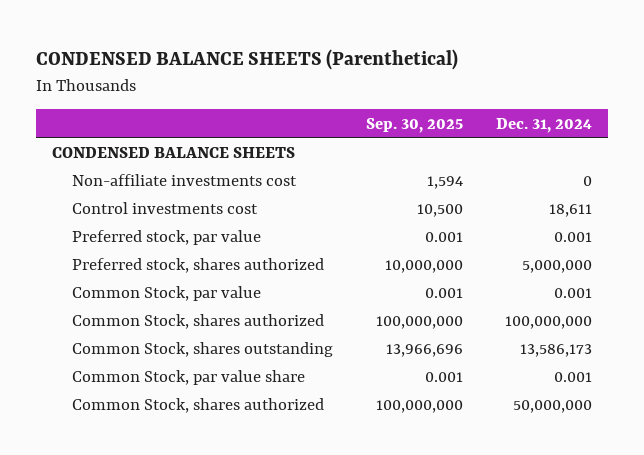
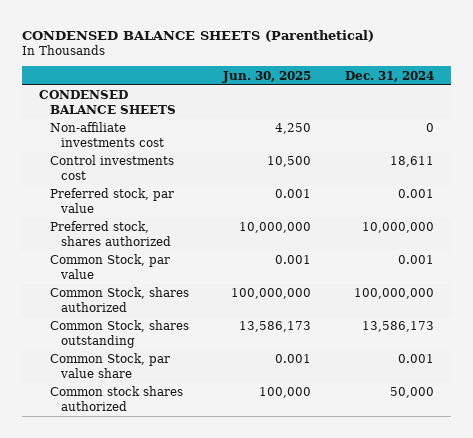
[365,117,463,133] Sep. 30, 2025 -> none
none -> [221,70,311,83] Jun. 30, 2025
[521,260,592,274] 5,000,000 -> [361,222,434,234] 10,000,000
[72,398,325,414] Common Stock, shares authorized -> [50,386,184,411] Common stock shares authorized
[512,400,592,414] 50,000,000 -> [389,387,434,399] 50,000

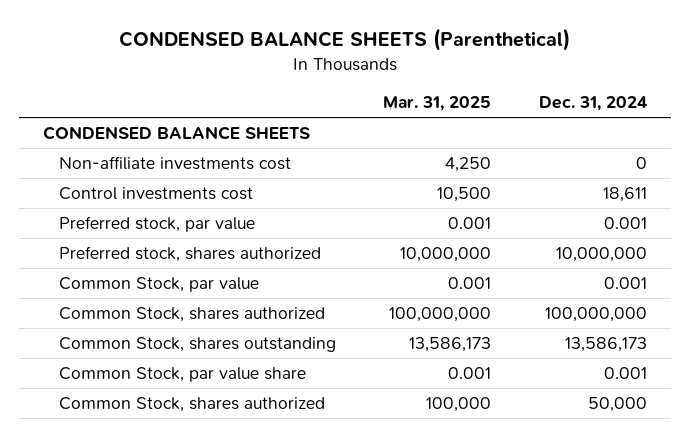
[221,70,311,83] Jun. 30, 2025 -> none
none -> [383,95,492,111] Mar. 31, 2025
[50,386,184,411] Common stock shares authorized -> [58,396,325,412] Common Stock, shares authorized

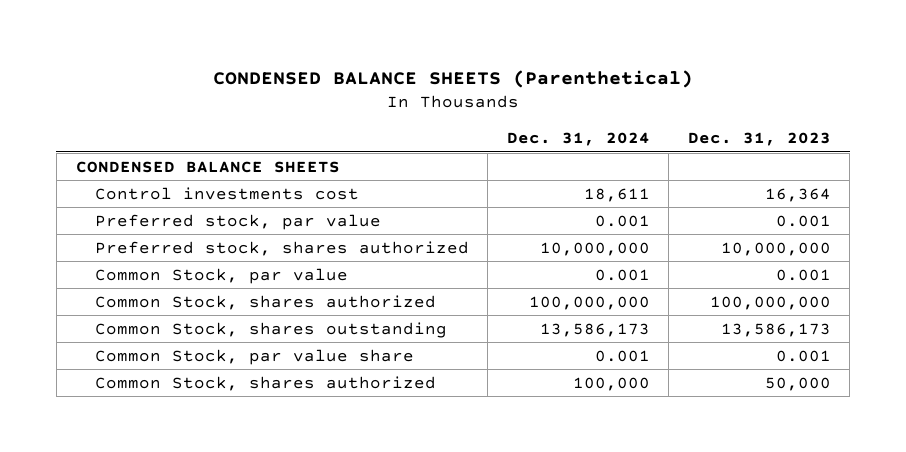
[383,95,492,111] Mar. 31, 2025 -> none
none -> [687,132,831,147] Dec. 31, 2023
[58,155,291,170] Non-affiliate investments cost -> none
[588,396,648,412] 50,000 -> [572,376,650,391] 100,000

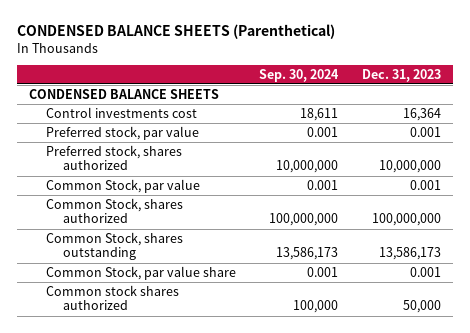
[506,132,650,147] Dec. 31, 2024 -> none
none -> [259,68,340,82] Sep. 30, 2024
[94,375,436,391] Common Stock, shares authorized -> [45,285,179,311] Common stock shares authorized

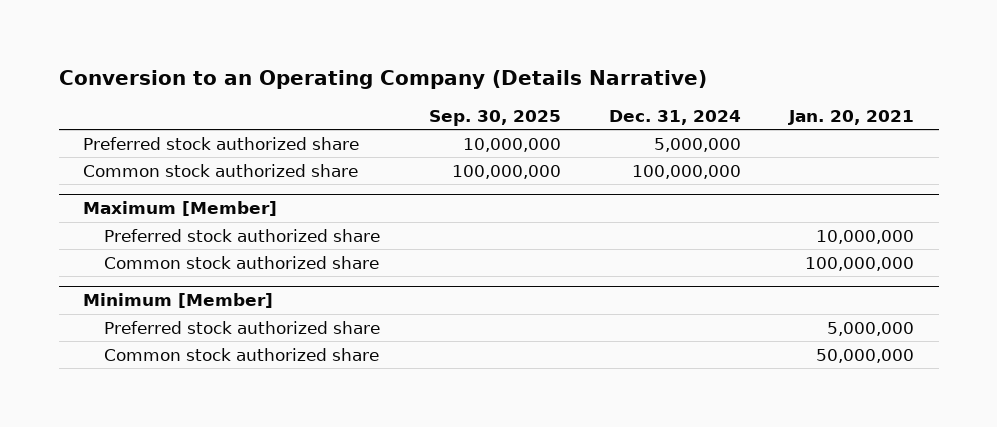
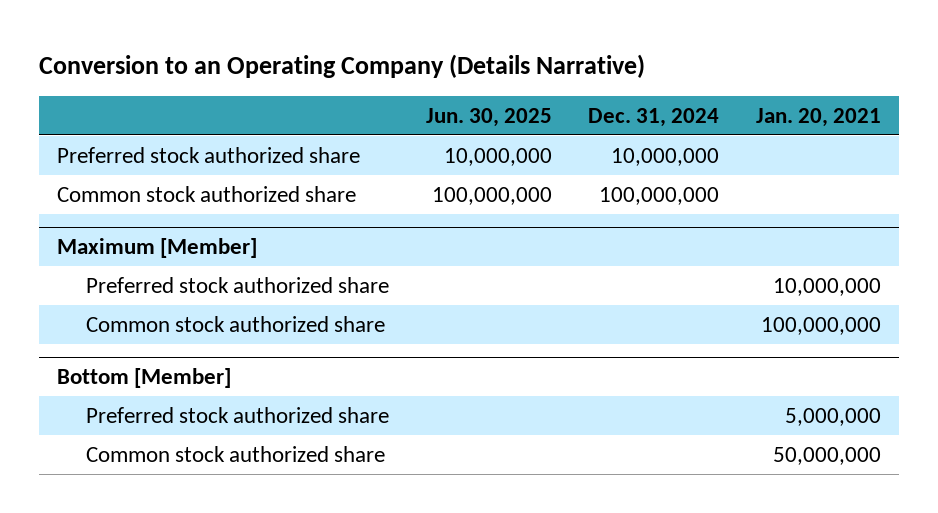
[428,109,561,126] Sep. 30, 2025 -> none
none -> [425,107,552,127] Jun. 30, 2025
[653,137,741,152] 5,000,000 -> [611,147,720,166] 10,000,000
[82,293,273,309] Minimum [Member] -> [57,368,232,389] Bottom [Member]

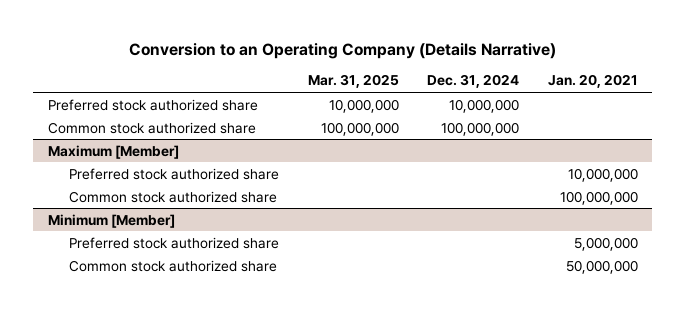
[425,107,552,127] Jun. 30, 2025 -> none
none -> [307,74,399,89] Mar. 31, 2025
[57,368,232,389] Bottom [Member] -> [47,213,175,228] Minimum [Member]

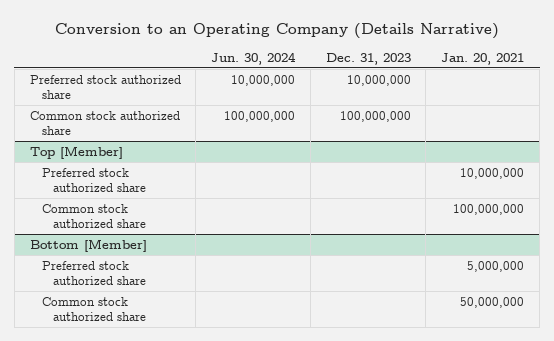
[307,74,399,89] Mar. 31, 2025 -> none
[427,74,520,89] Dec. 31, 2024 -> none
none -> [211,51,297,65] Jun. 30, 2024
none -> [325,52,411,65] Dec. 31, 2023
[47,144,179,159] Maximum [Member] -> [29,145,123,159] Top [Member]
[47,213,175,228] Minimum [Member] -> [29,238,147,252] Bottom [Member]

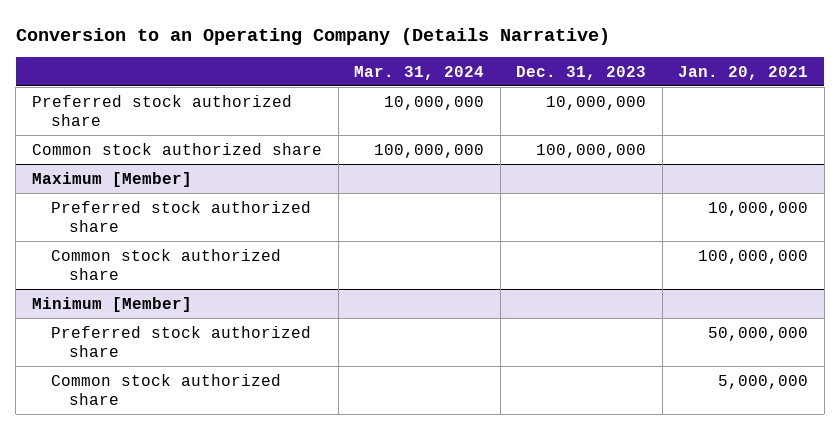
[211,51,297,65] Jun. 30, 2024 -> none
none -> [354,65,485,80] Mar. 31, 2024
[29,145,123,159] Top [Member] -> [31,171,192,187] Maximum [Member]
[29,238,147,252] Bottom [Member] -> [31,296,192,312] Minimum [Member]
[467,260,525,272] 5,000,000 -> [708,326,809,341] 50,000,000
[460,296,525,308] 50,000,000 -> [718,374,809,389] 5,000,000

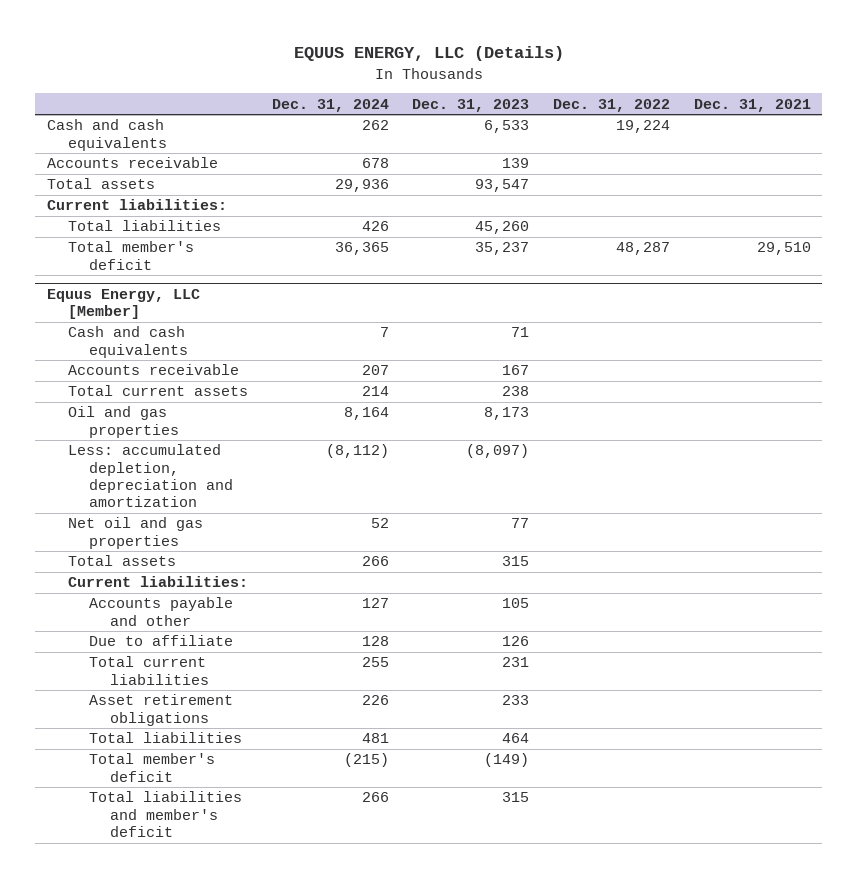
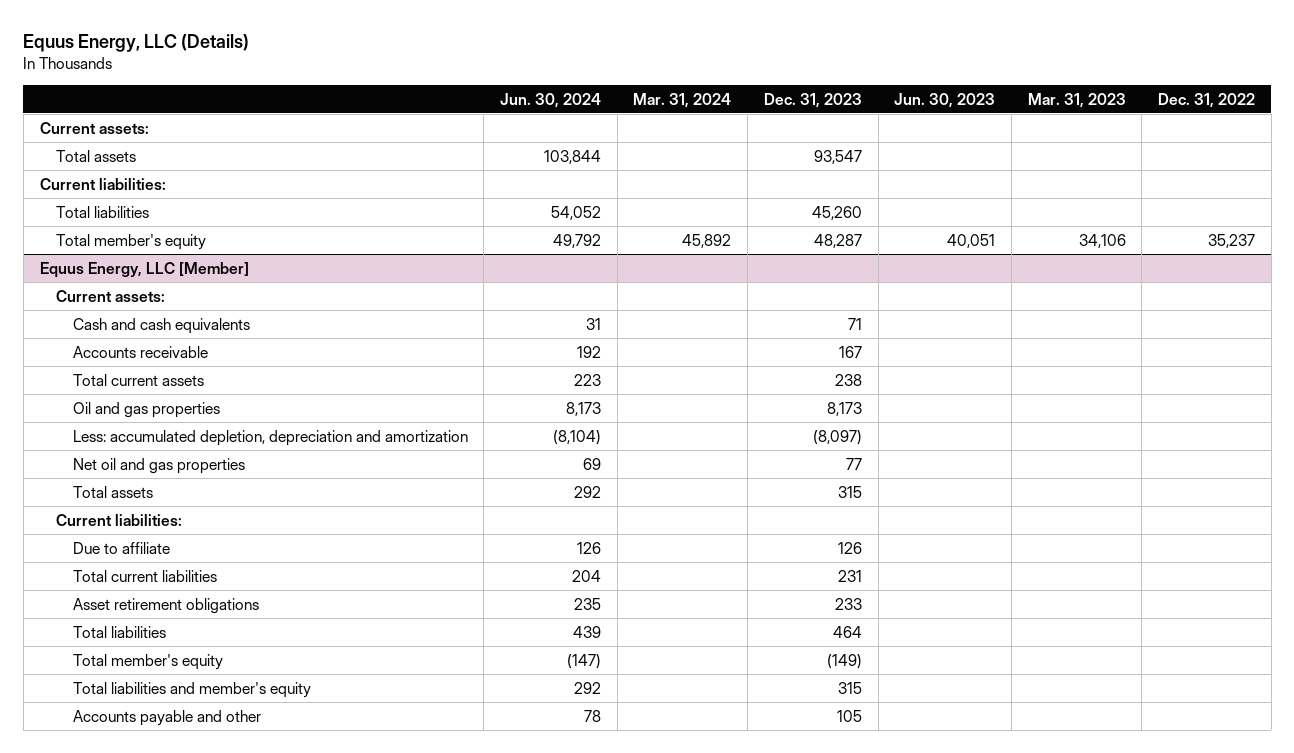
[293,46,564,62] EQUUS ENERGY, LLC (Details) -> [23,33,250,52] Equus Energy, LLC (Details)
[271,98,389,112] Dec. 31, 2024 -> none
[693,98,811,112] Dec. 31, 2021 -> none
none -> [500,92,602,108] Jun. 30, 2024
none -> [633,92,732,108] Mar. 31, 2024
none -> [894,92,996,108] Jun. 30, 2023
none -> [1027,92,1126,108] Mar. 31, 2023
[47,119,168,151] Cash and cash equivalents -> none
[47,157,219,169] Accounts receivable -> none
none -> [39,121,149,134] Current assets:
[68,241,195,270] Total member's deficit -> [56,233,207,250] Total member's equity
[475,242,530,256] 35,237 -> [813,233,862,248] 48,287
[615,242,670,256] 48,287 -> [1207,233,1255,248] 35,237
none -> [56,289,166,302] Current assets:
[88,753,215,782] Total member's deficit -> [72,653,223,670] Total member's equity
[88,791,242,838] Total liabilities and member's deficit -> [72,681,311,698] Total liabilities and member's equity
[88,597,233,626] Accounts payable and other -> [72,709,261,726] Accounts payable and other

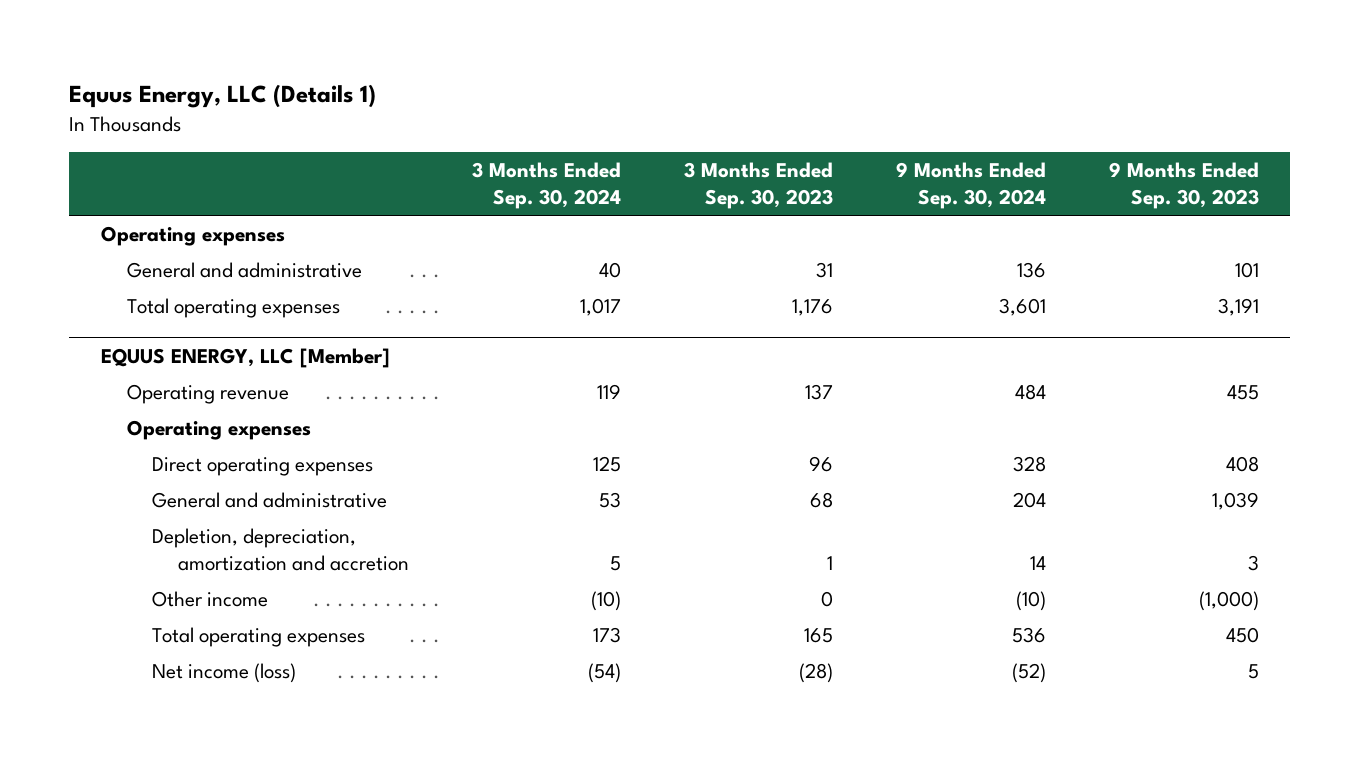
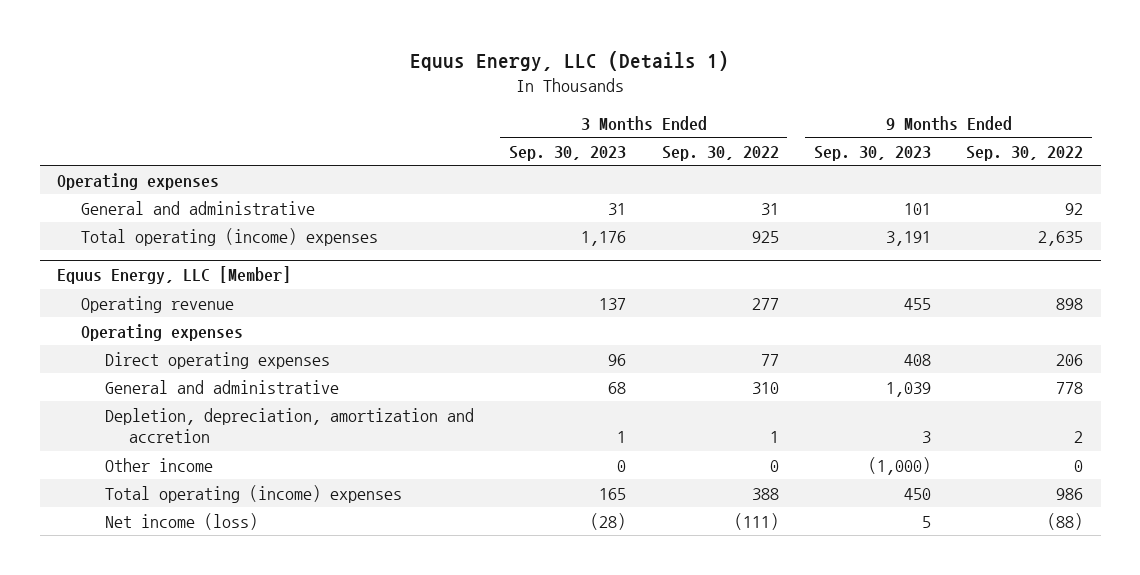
[471,161,621,210] 3 Months Ended Sep. 30, 2024 -> none
[895,161,1046,210] 9 Months Ended Sep. 30, 2024 -> none
none -> [661,145,779,161] Sep. 30, 2022
none -> [966,145,1084,161] Sep. 30, 2022
[126,298,340,319] Total operating expenses -> [81,227,379,246] Total operating (income) expenses
[100,347,390,368] EQUUS ENERGY, LLC [Member] -> [57,266,292,285] Equus Energy, LLC [Member]
[152,627,366,648] Total operating expenses -> [104,484,402,503] Total operating (income) expenses

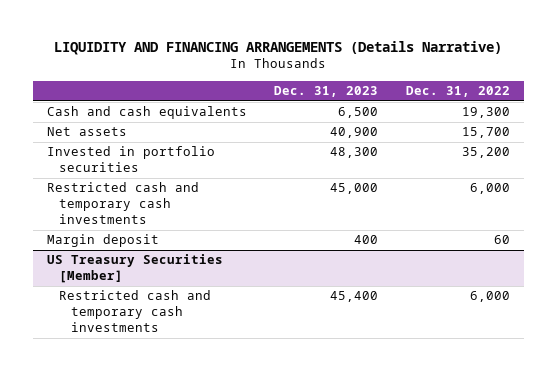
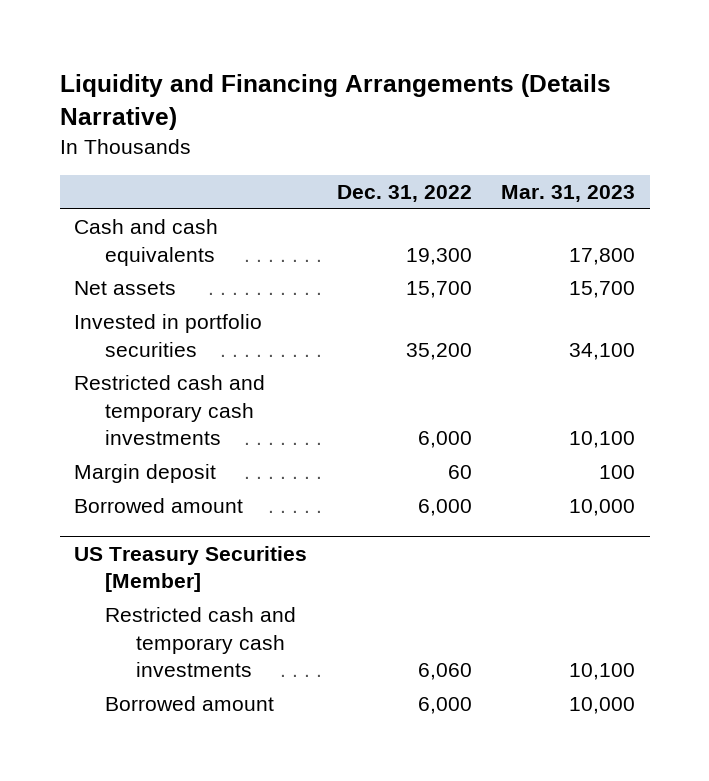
[54,40,503,55] LIQUIDITY AND FINANCING ARRANGEMENTS (Details Narrative) -> [59,74,611,131] Liquidity and Financing Arrangements (Details Narrative)
[274,86,379,98] Dec. 31, 2023 -> none
none -> [500,185,635,203] Mar. 31, 2023
none -> [74,498,244,514] Borrowed amount
[469,291,510,303] 6,000 -> [417,662,472,680] 6,060
none -> [105,696,275,712] Borrowed amount

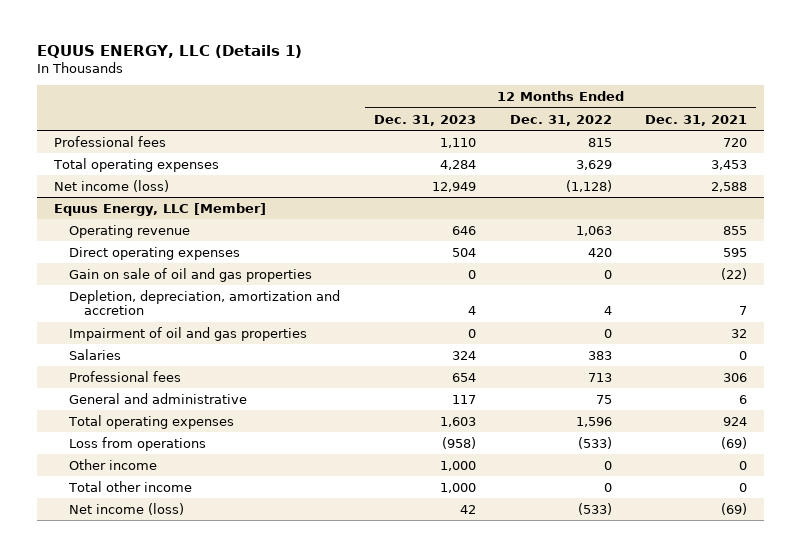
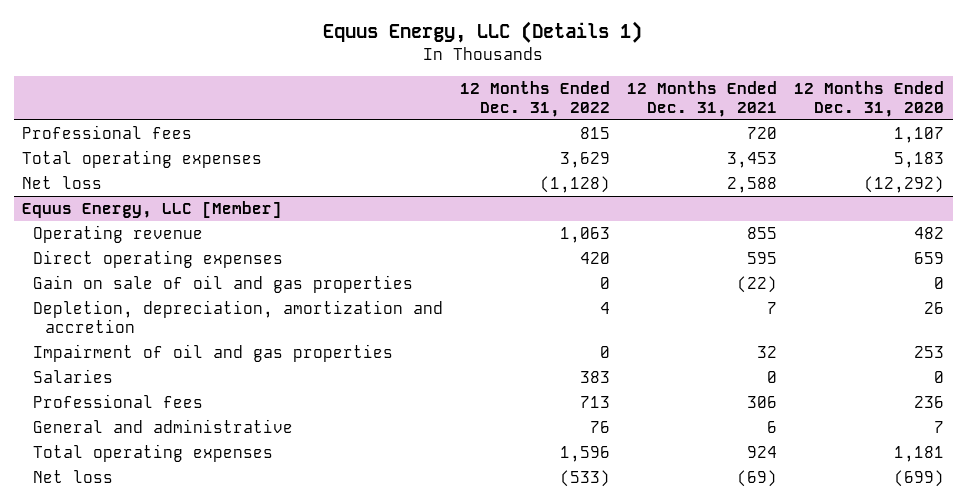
[36,45,302,59] EQUUS ENERGY, LLC (Details 1) -> [323,21,643,44] Equus Energy, LLC (Details 1)
[373,114,476,126] Dec. 31, 2023 -> none
none -> [794,80,945,117] 12 Months Ended Dec. 31, 2020
[53,179,169,192] Net income (loss) -> [22,175,103,189] Net loss
[595,394,612,404] 75 -> [590,420,611,433] 76
[69,436,207,451] Loss from operations -> none
[69,458,158,470] Other income -> none
[68,480,193,492] Total other income -> none
[69,502,185,515] Net income (loss) -> [33,469,114,483] Net loss

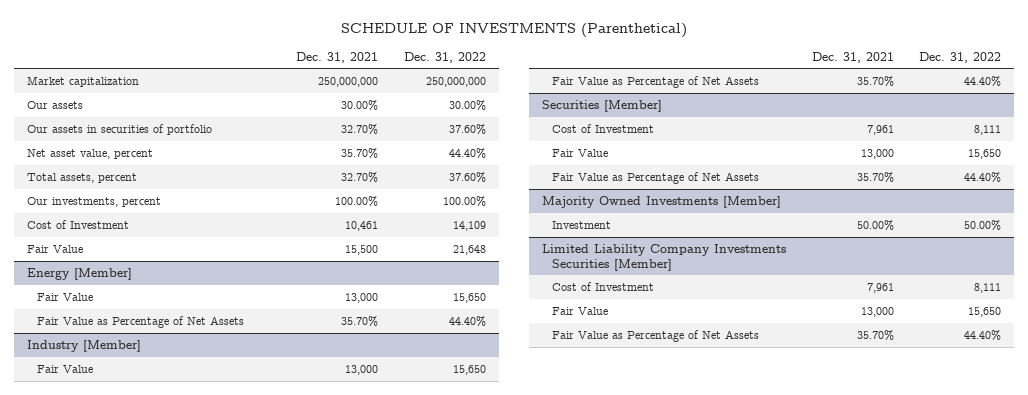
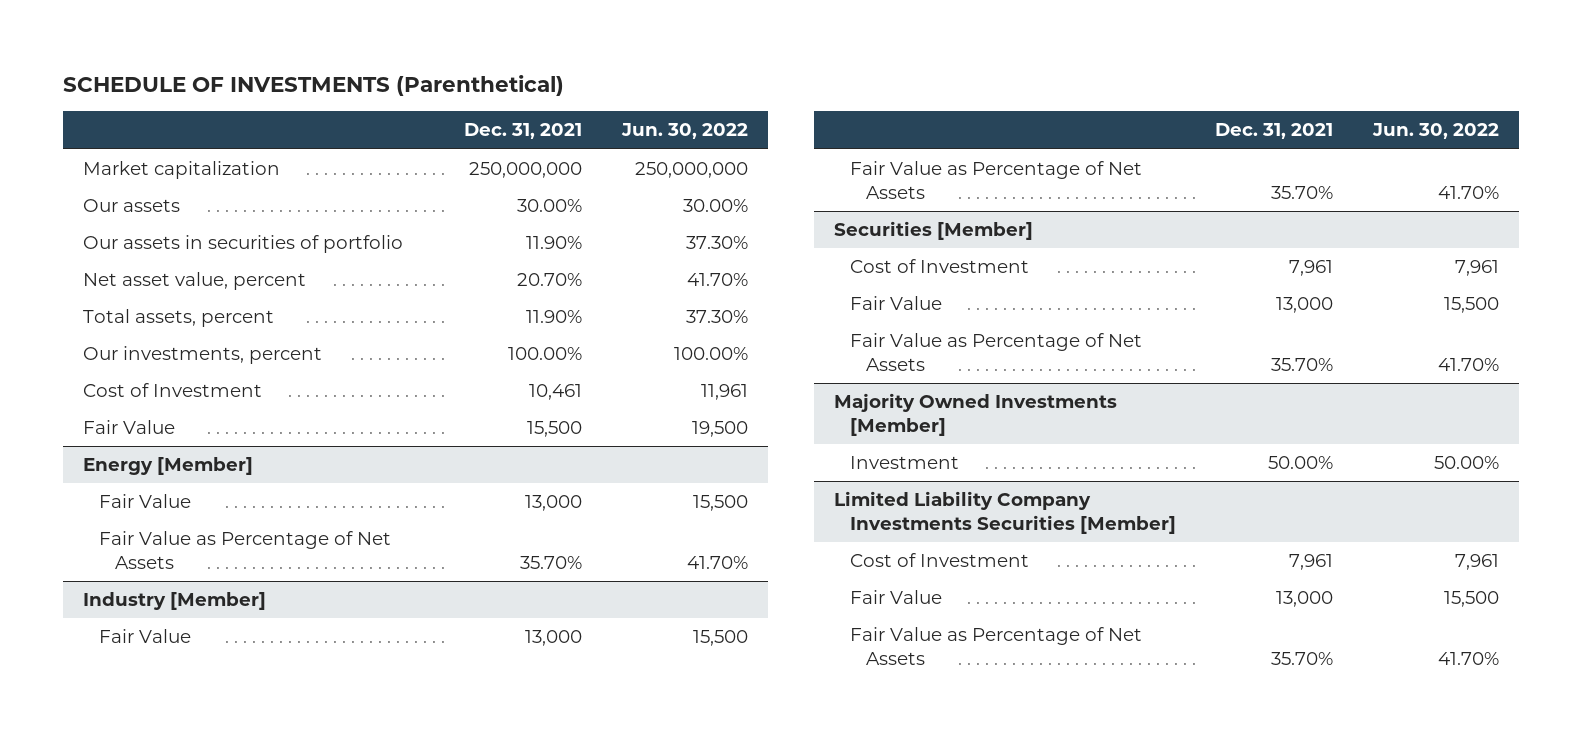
[404,51,487,63] Dec. 31, 2022 -> none
none -> [620,123,748,140] Jun. 30, 2022
[341,123,379,135] 32.70% -> [526,236,583,250] 11.90%
[341,147,379,159] 35.70% -> [517,273,583,287] 20.70%
[341,171,379,183] 32.70% -> [526,310,583,324] 11.90%

